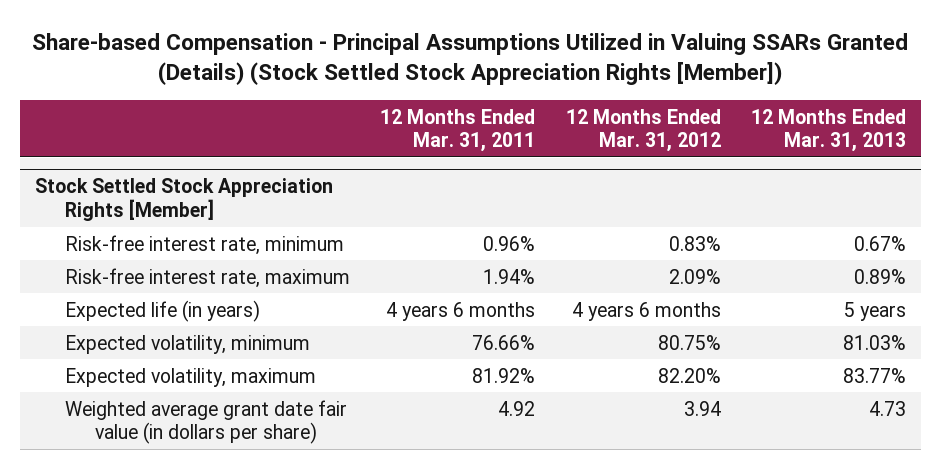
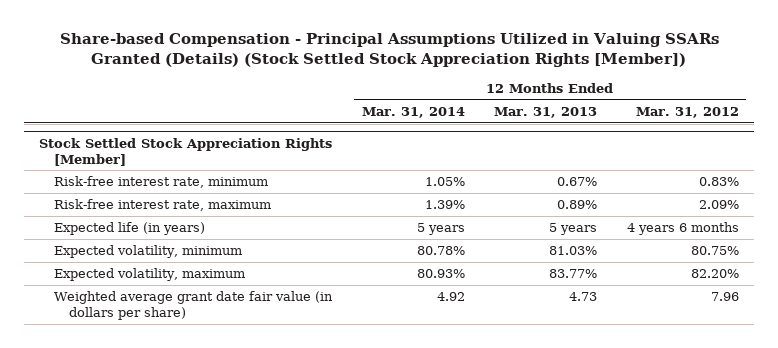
[380,108,536,153] 12 Months Ended Mar. 31, 2011 -> none
none -> [361,106,465,118] Mar. 31, 2014
[683,400,721,416] 3.94 -> [710,292,739,302] 7.96

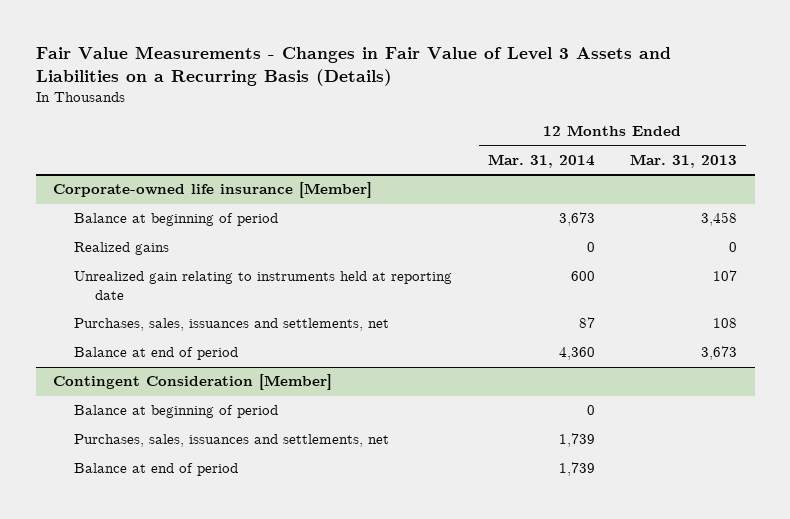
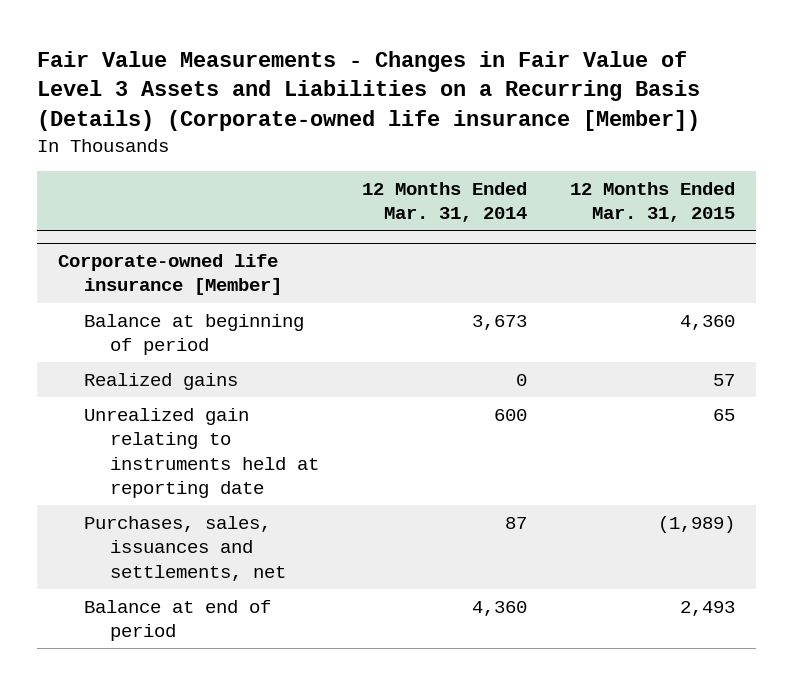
[35,45,671,86] Fair Value Measurements - Changes in Fair Value of Level 3 Assets and Liabilities on a Recurring Basis (Details) -> [36,50,700,132] Fair Value Measurements - Changes in Fair Value of Level 3 Assets and Liabilities on a Recurring Basis (Details) (Corporate-owned life insurance [Member])
[629,153,737,168] Mar. 31, 2013 -> none
none -> [569,181,735,223] 12 Months Ended Mar. 31, 2015
[53,374,333,391] Contingent Consideration [Member] -> none
[74,405,279,419] Balance at beginning of period -> none
[74,434,390,448] Purchases, sales, issuances and settlements, net -> none
[74,463,239,477] Balance at end of period -> none

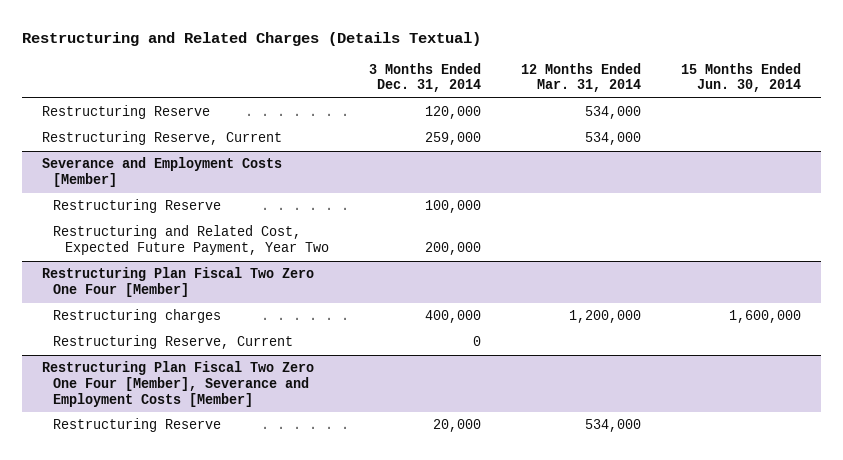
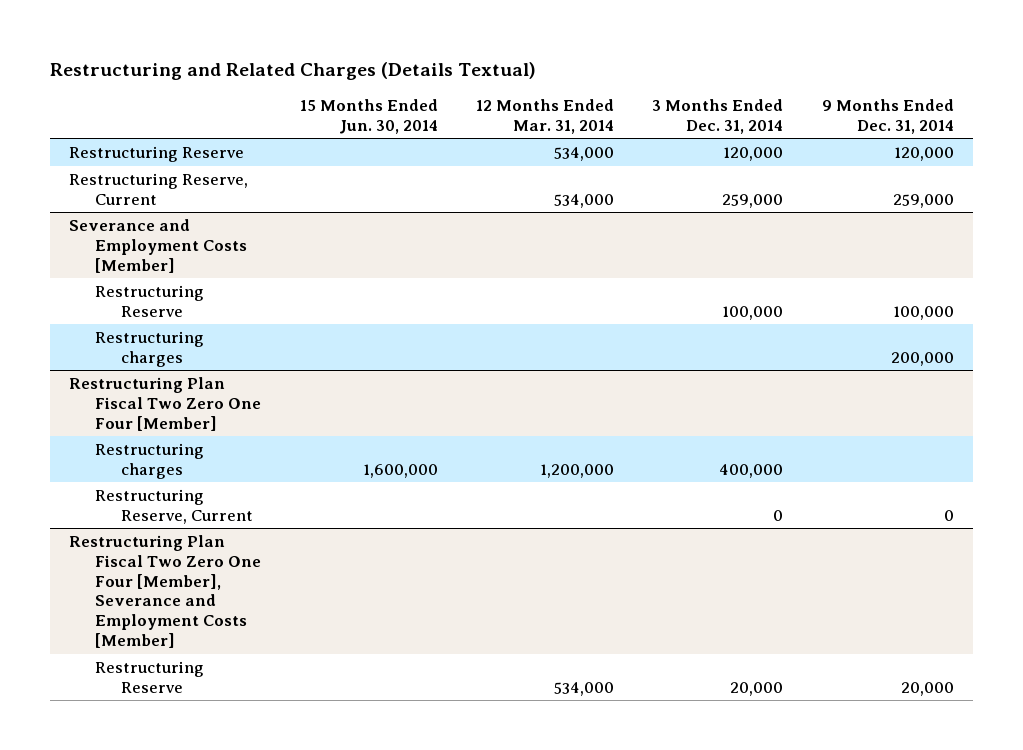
none -> [821,98,954,134] 9 Months Ended Dec. 31, 2014
[53,225,329,256] Restructuring and Related Cost, Expected Future Payment, Year Two -> none
none -> [95,330,205,367] Restructuring charges

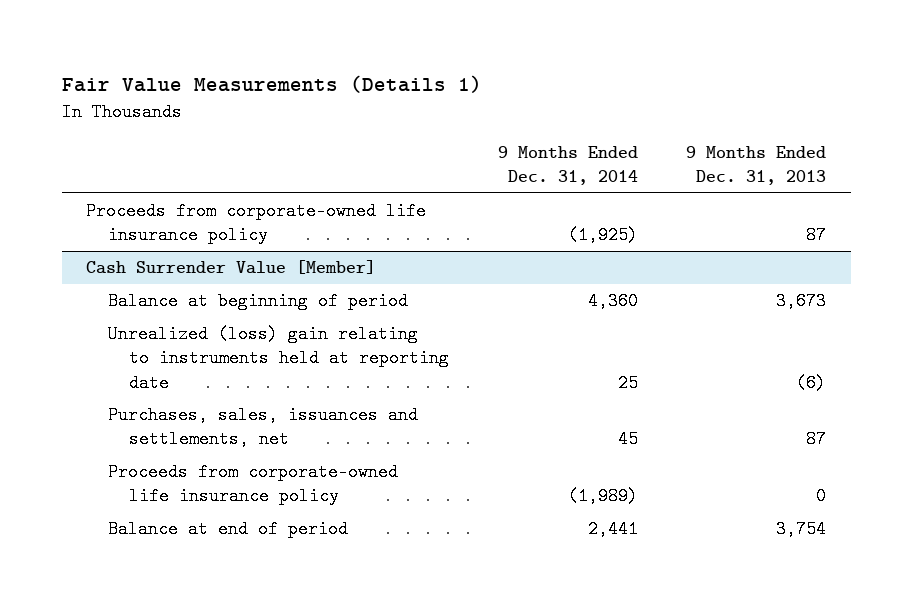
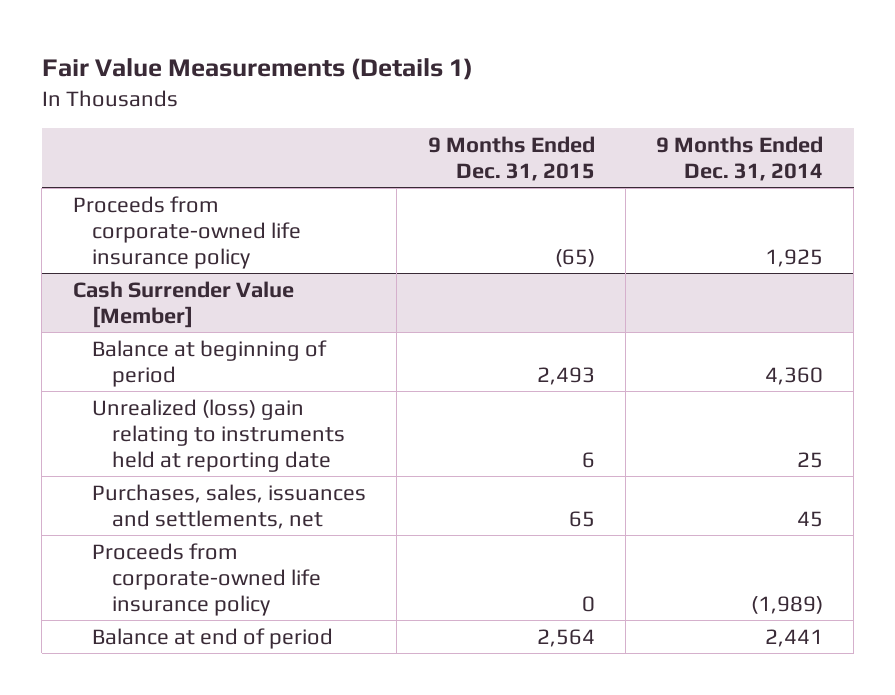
[686,145,827,186] 9 Months Ended Dec. 31, 2013 -> none
none -> [427,135,595,181] 9 Months Ended Dec. 31, 2015
[567,226,638,245] (1,925) -> [764,248,823,267] 1,925

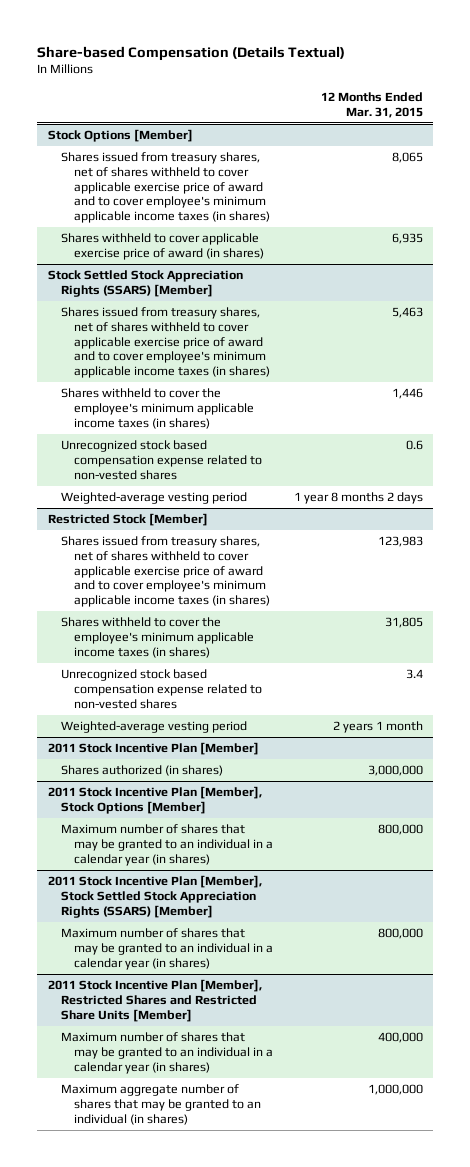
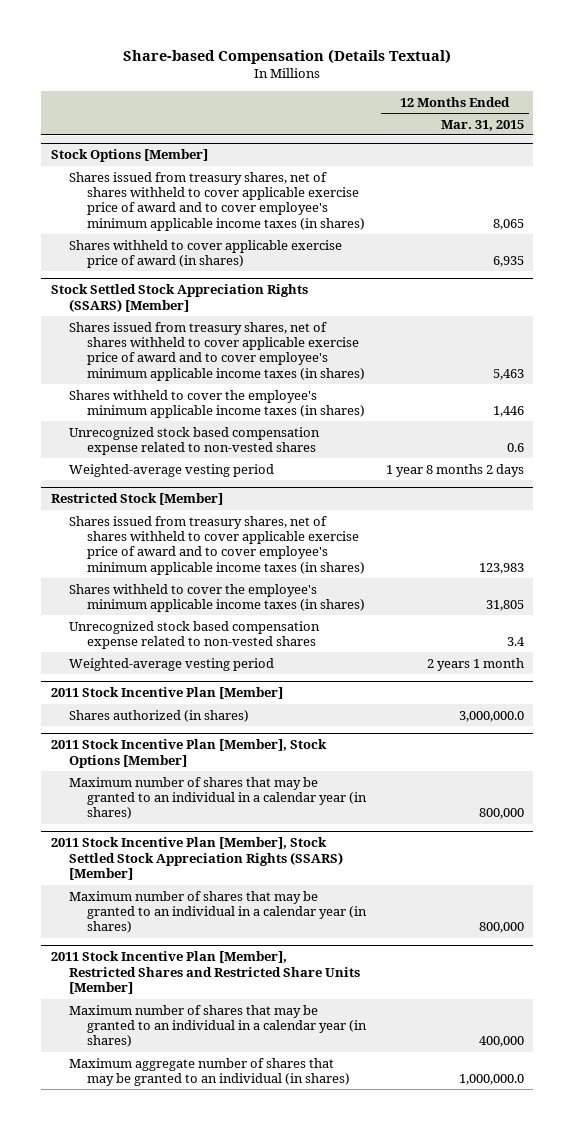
[367,765,423,777] 3,000,000 -> [458,710,524,722] 3,000,000.0
[367,1084,423,1096] 1,000,000 -> [458,1074,524,1086] 1,000,000.0

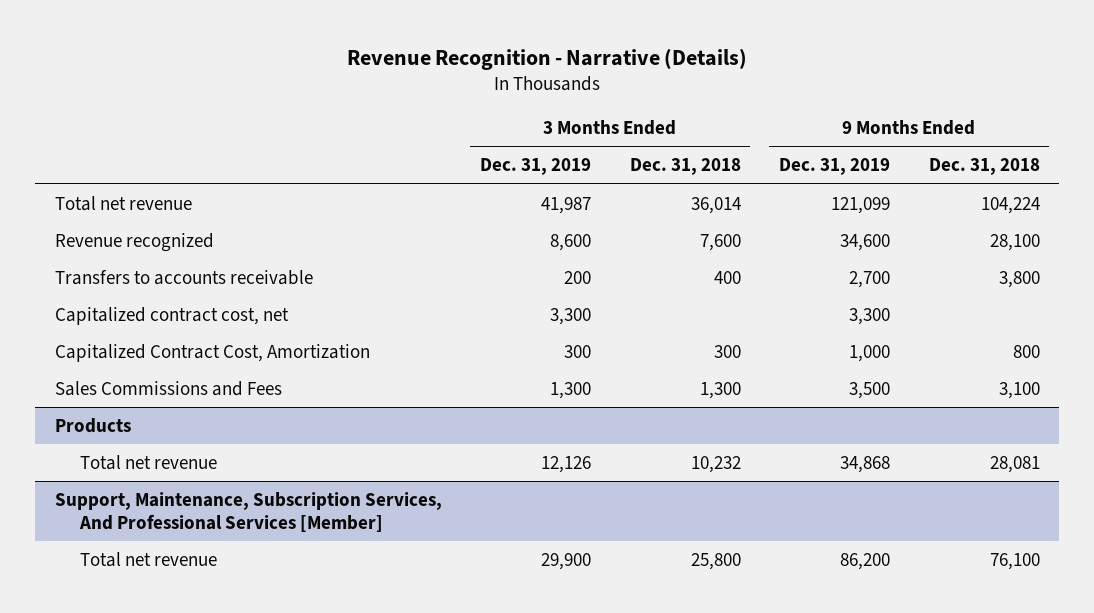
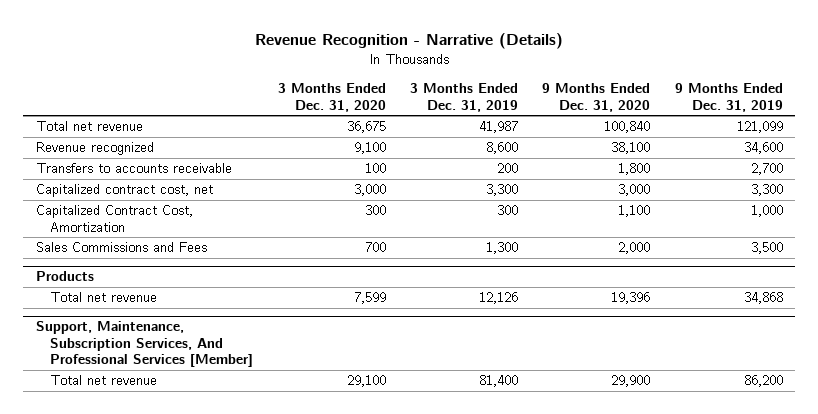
[629,158,741,176] Dec. 31, 2018 -> none
[928,158,1040,176] Dec. 31, 2018 -> none
none -> [277,83,386,112] 3 Months Ended Dec. 31, 2020
none -> [542,83,651,112] 9 Months Ended Dec. 31, 2020
[541,552,592,570] 29,900 -> [479,375,519,388] 81,400

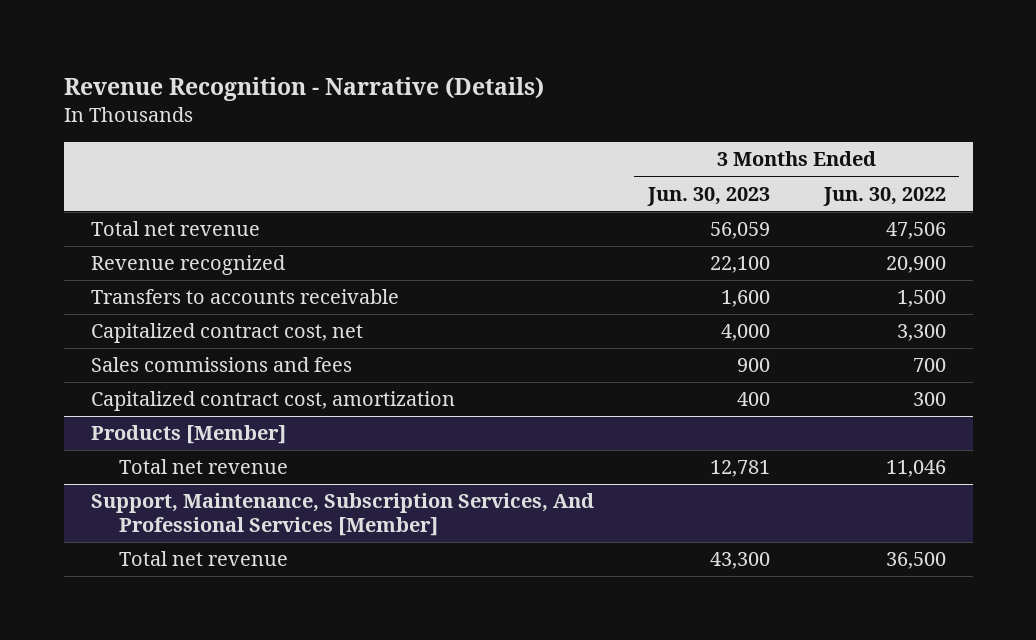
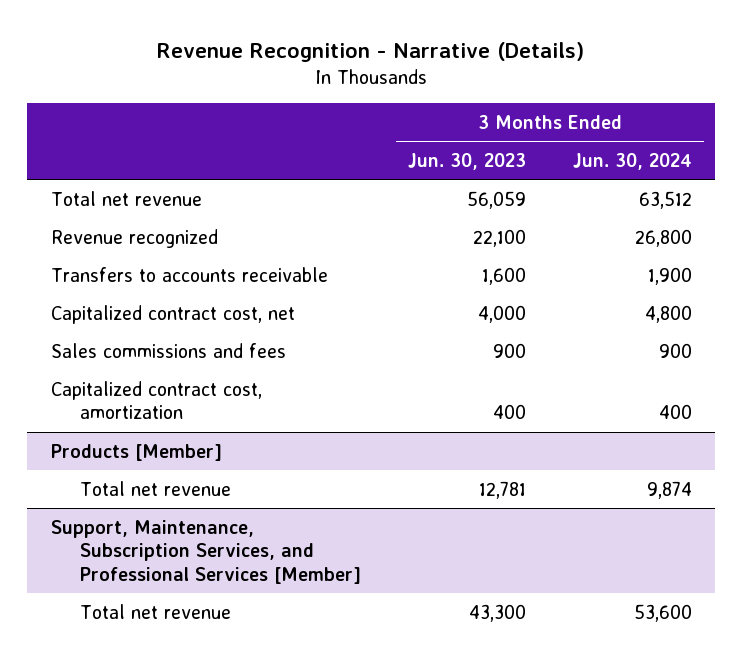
[822,186,946,206] Jun. 30, 2022 -> none
none -> [572,152,692,170] Jun. 30, 2024
[90,493,594,537] Support, Maintenance, Subscription Services, And Professional Services [Member] -> [50,519,362,585] Support, Maintenance, Subscription Services, and Professional Services [Member]

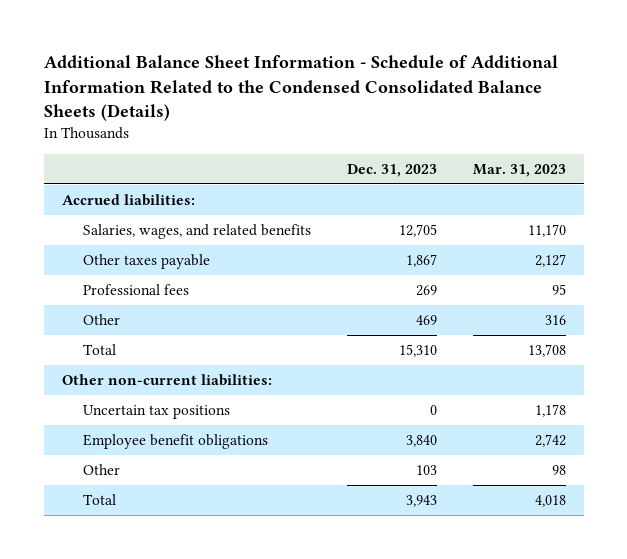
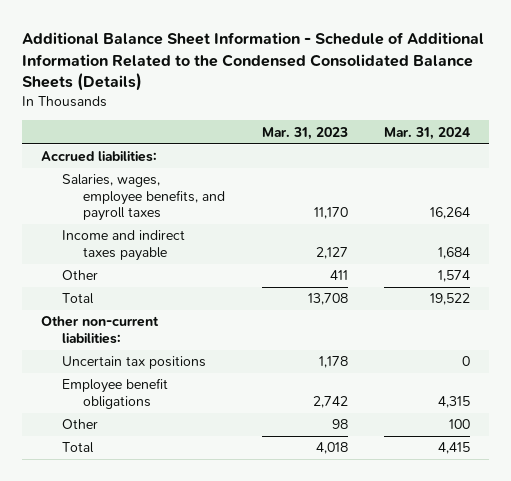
[346,164,437,178] Dec. 31, 2023 -> none
none -> [384,126,471,140] Mar. 31, 2024
[83,283,190,295] Professional fees -> none
[83,223,312,239] Salaries, wages, and related benefits -> [61,174,225,221] Salaries, wages, employee benefits, and payroll taxes
[83,253,211,269] Other taxes payable -> [61,230,185,261] Income and indirect taxes payable
[544,314,566,325] 316 -> [329,270,348,281] 411

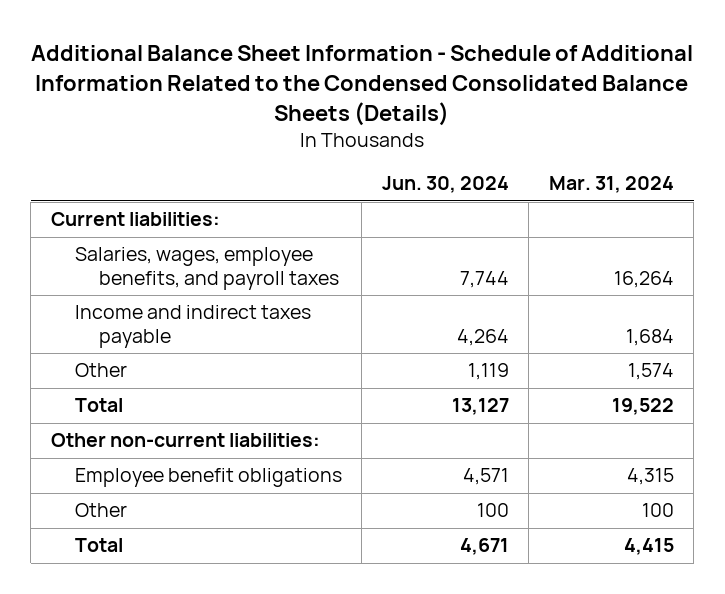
[261,126,348,140] Mar. 31, 2023 -> none
none -> [381,176,509,194] Jun. 30, 2024
[40,151,157,163] Accrued liabilities: -> [50,212,220,227] Current liabilities:
[61,356,206,370] Uncertain tax positions -> none

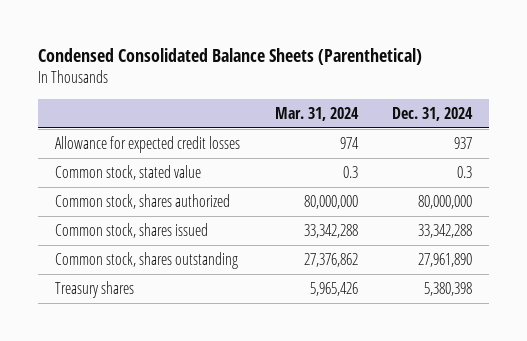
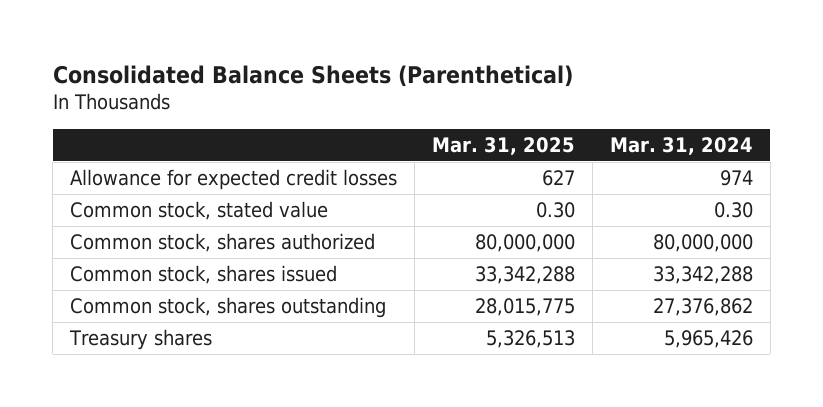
[37,48,422,66] Condensed Consolidated Balance Sheets (Parenthetical) -> [52,65,573,88] Consolidated Balance Sheets (Parenthetical)
[392,107,474,122] Dec. 31, 2024 -> none
none -> [431,136,575,155] Mar. 31, 2025
[342,166,358,179] 0.3 -> [713,201,753,218] 0.30

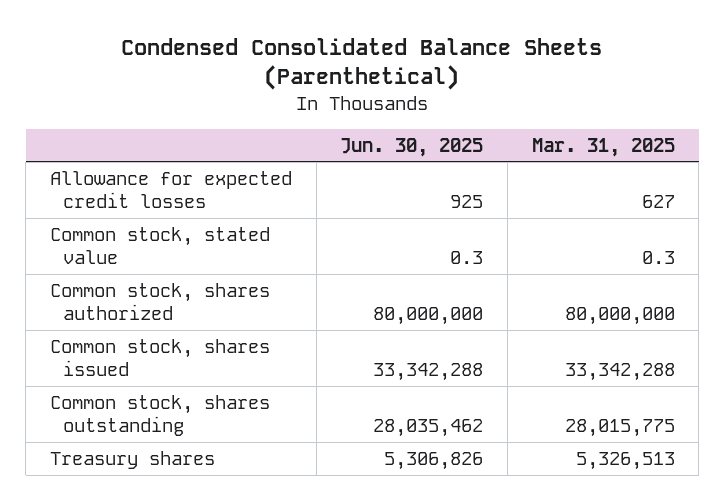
[52,65,573,88] Consolidated Balance Sheets (Parenthetical) -> [121,38,603,91] Condensed Consolidated Balance Sheets (Parenthetical)
[609,136,753,155] Mar. 31, 2024 -> none
none -> [340,137,484,157] Jun. 30, 2025
[535,201,575,218] 0.30 -> [641,250,675,264] 0.3

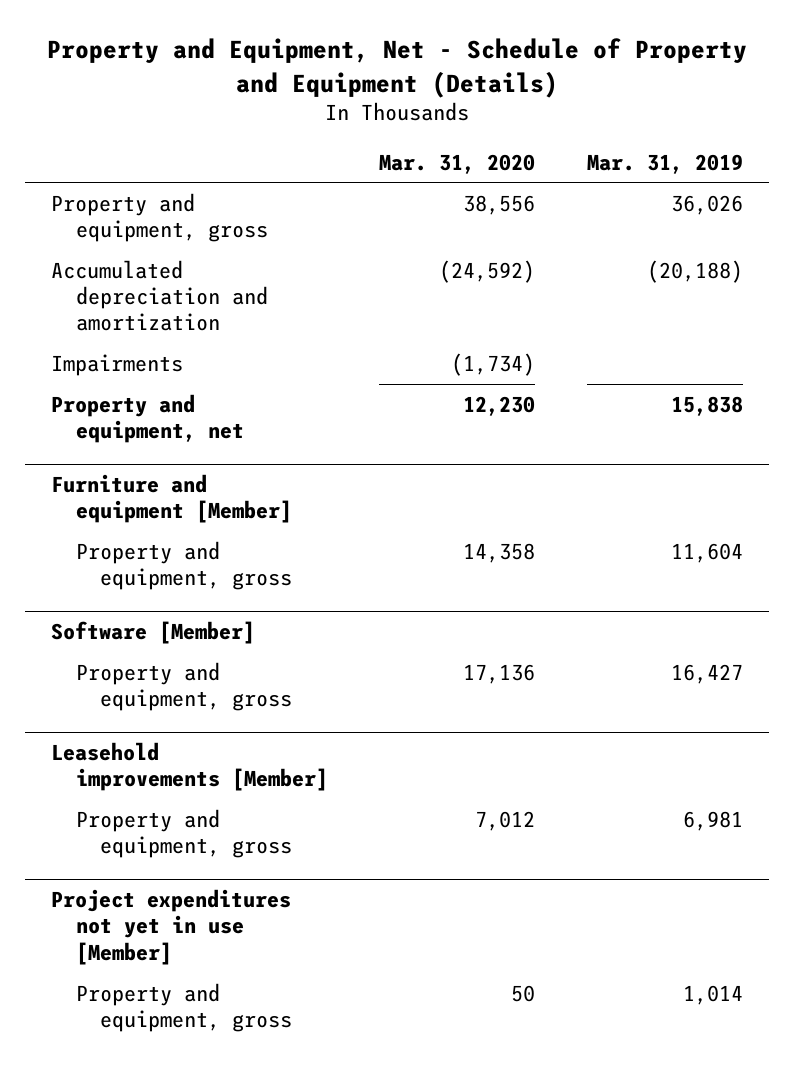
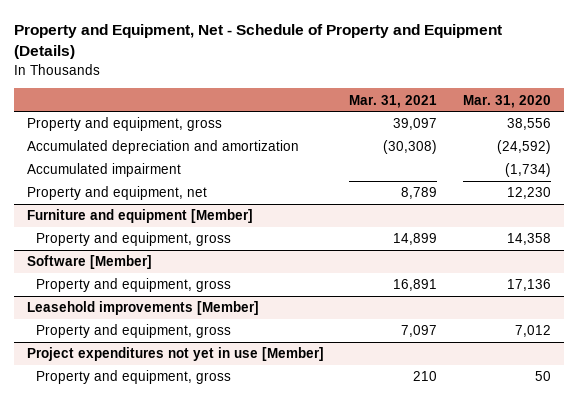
[586,153,743,174] Mar. 31, 2019 -> none
none -> [349,94,438,108] Mar. 31, 2021
[51,353,184,376] Impairments -> [26,163,181,178] Accumulated impairment

